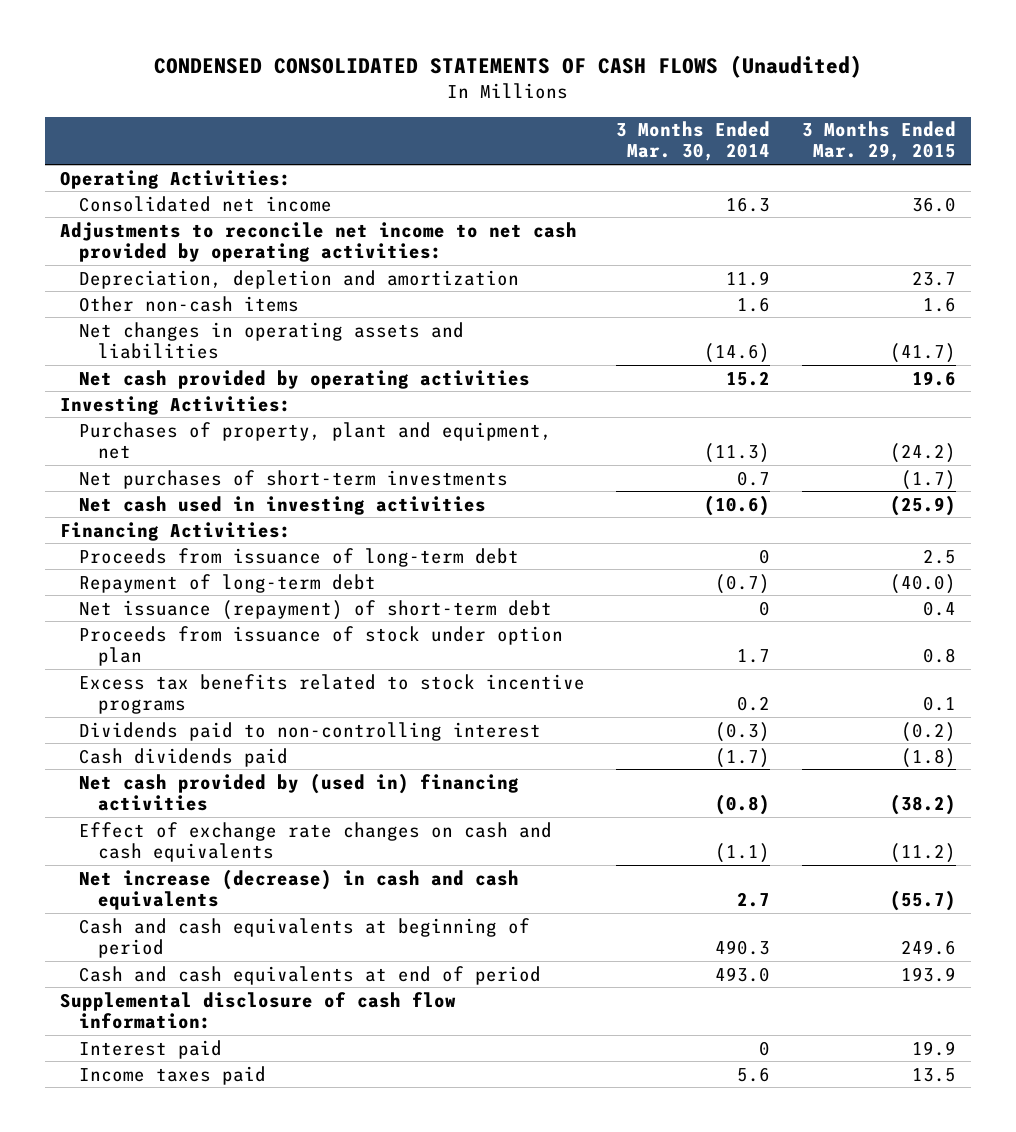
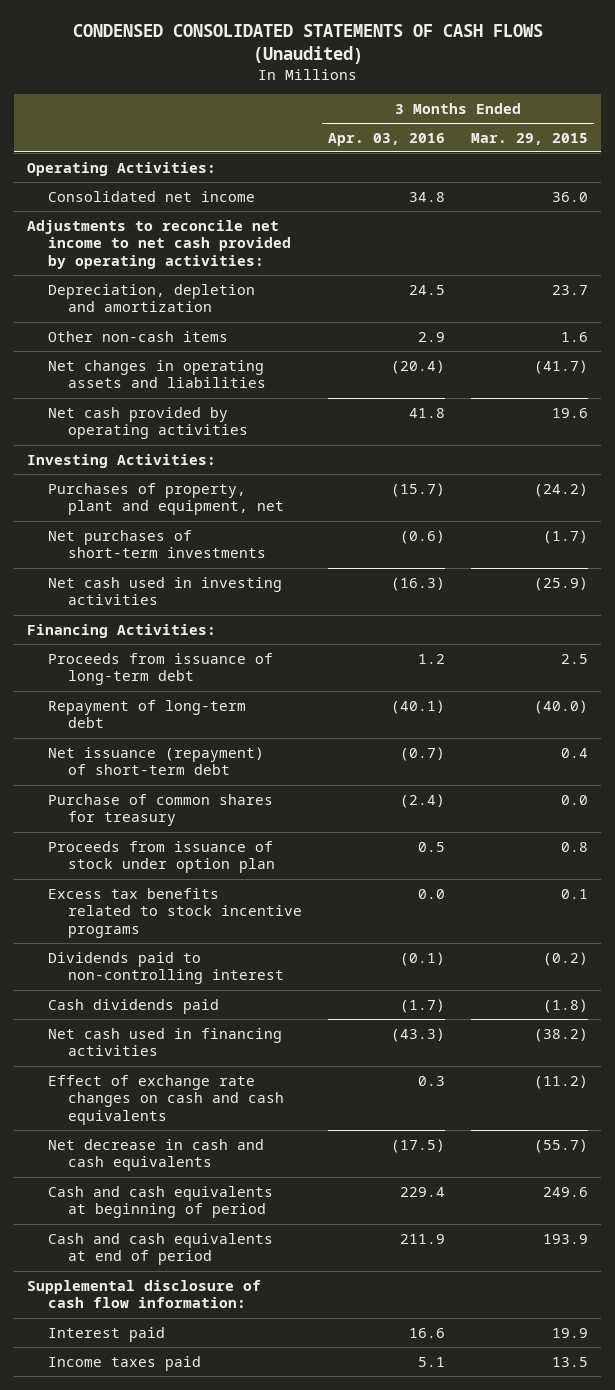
[616,121,771,162] 3 Months Ended Mar. 30, 2014 -> none
none -> [328,132,446,146] Apr. 03, 2016
none -> [47,793,273,827] Purchase of common shares for treasury
[79,772,520,811] Net cash provided by (used in) financing activities -> [47,1027,282,1057] Net cash used in financing activities
[79,868,520,910] Net increase (decrease) in cash and cash equivalents -> [47,1138,264,1172] Net decrease in cash and cash equivalents

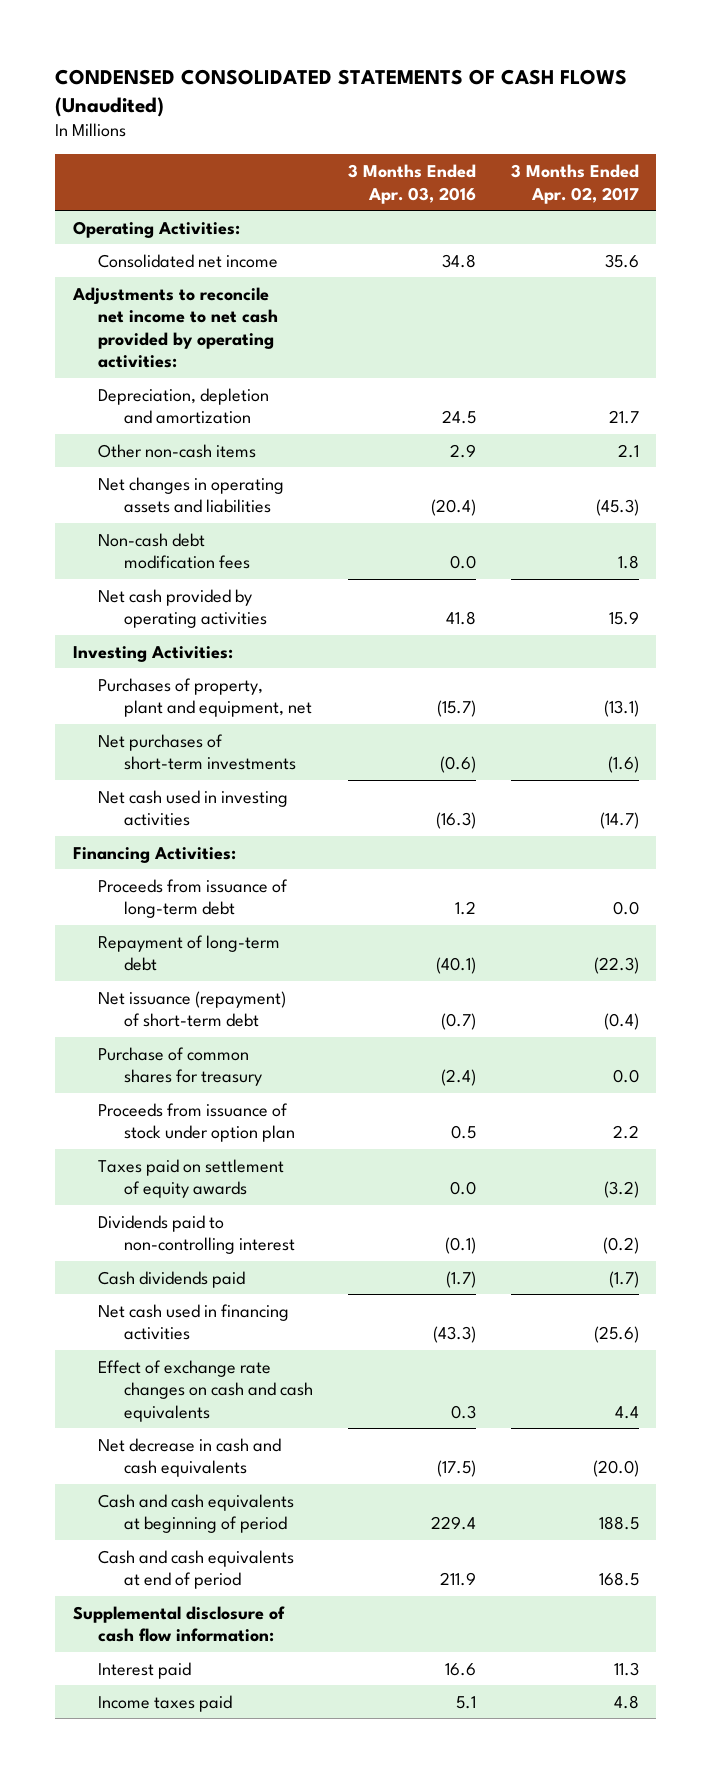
[470,132,588,145] Mar. 29, 2015 -> none
none -> [510,164,639,204] 3 Months Ended Apr. 02, 2017
none -> [98,532,250,570] Non-cash debt modification fees
[47,887,303,939] Excess tax benefits related to stock incentive programs -> none
none -> [98,1158,285,1199] Taxes paid on settlement of equity awards

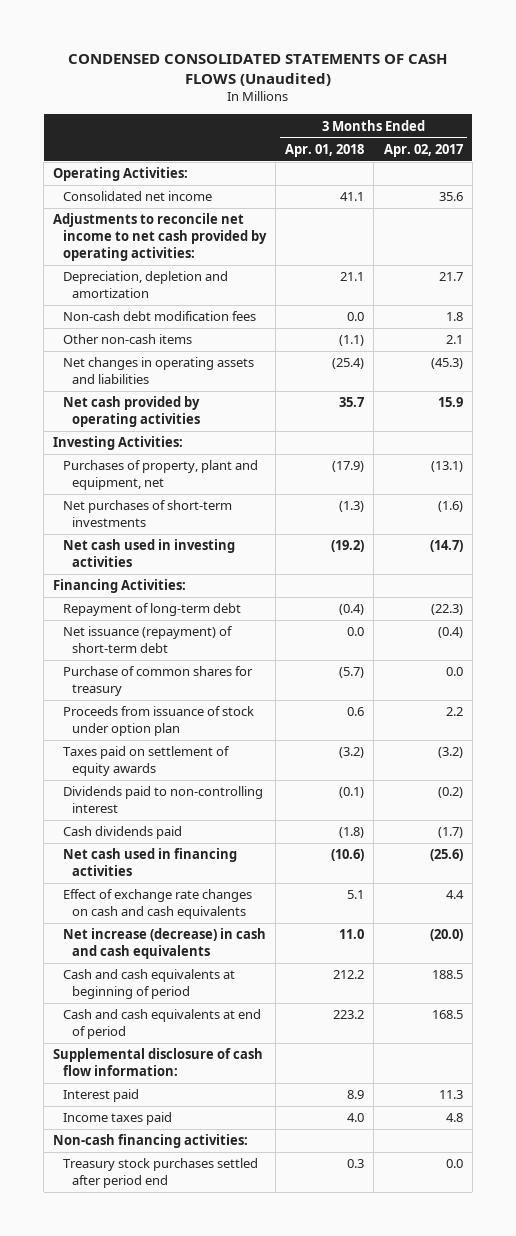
[347,164,476,204] 3 Months Ended Apr. 03, 2016 -> none
none -> [285,143,365,157] Apr. 01, 2018
[98,532,250,570] Non-cash debt modification fees -> [62,311,256,322] Non-cash debt modification fees
[98,878,289,919] Proceeds from issuance of long-term debt -> none
[98,1437,282,1478] Net decrease in cash and cash equivalents -> [62,928,266,960] Net increase (decrease) in cash and cash equivalents
none -> [53,1134,249,1149] Non-cash financing activities:
none -> [62,1158,258,1189] Treasury stock purchases settled after period end

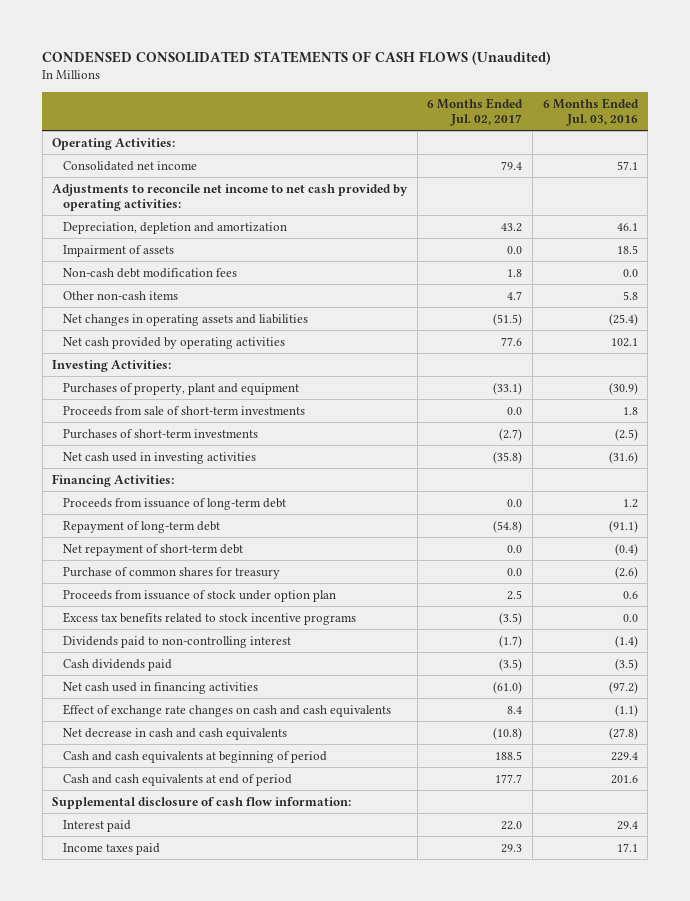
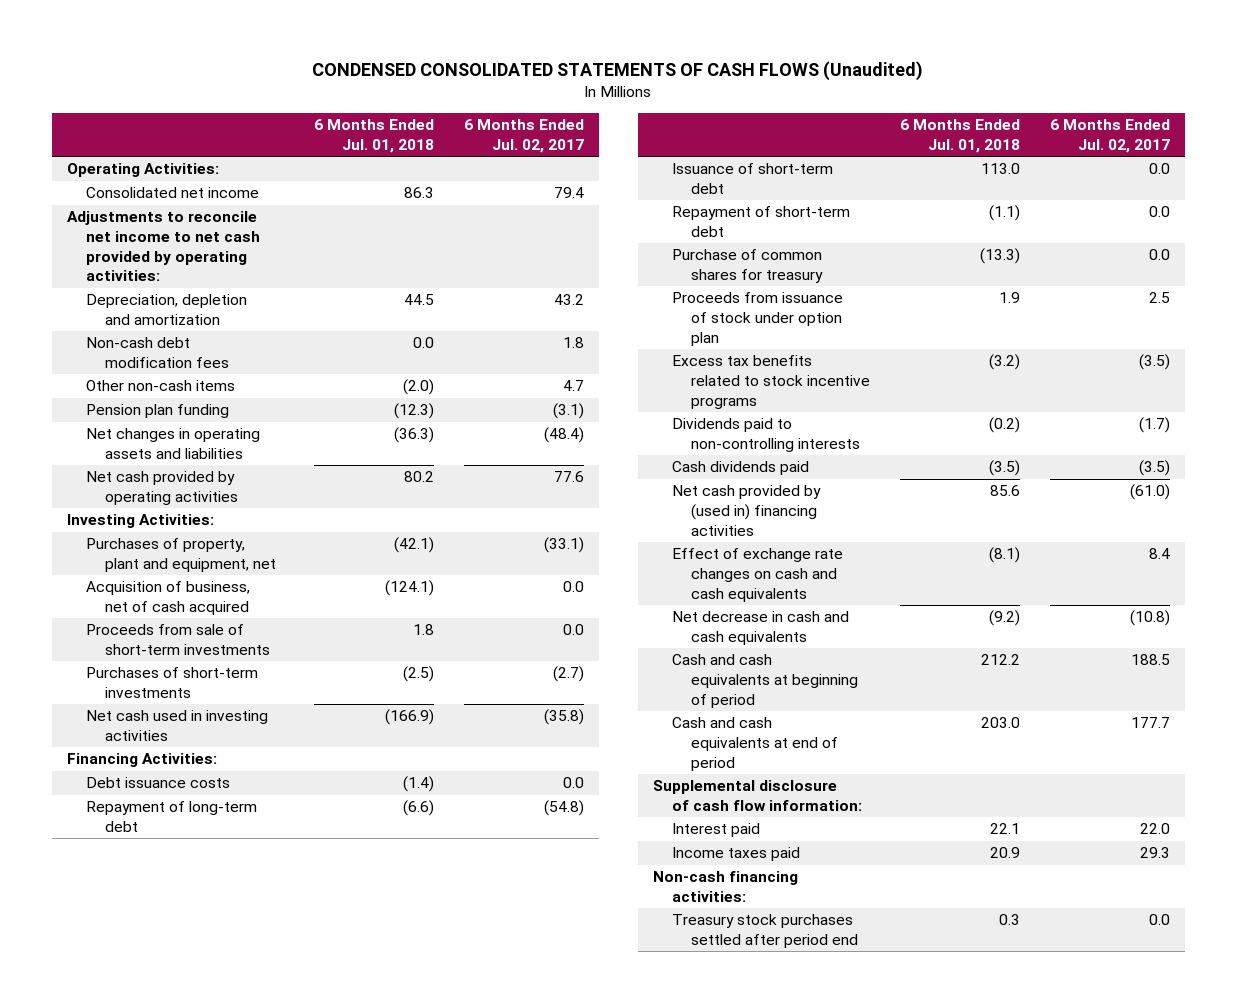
[542,97,639,126] 6 Months Ended Jul. 03, 2016 -> none
none -> [313,119,434,153] 6 Months Ended Jul. 01, 2018
[62,244,174,257] Impairment of assets -> none
none -> [85,404,229,419] Pension plan funding
[493,312,523,326] (51.5) -> [543,427,584,444] (48.4)
[62,382,299,395] Purchases of property, plant and equipment -> [85,538,276,573] Purchases of property, plant and equipment, net
none -> [85,581,250,616] Acquisition of business, net of cash acquired
[62,497,286,510] Proceeds from issuance of long-term debt -> none
none -> [85,777,230,789] Debt issuance costs
none -> [672,163,834,195] Issuance of short-term debt
[62,543,243,556] Net repayment of short-term debt -> [672,206,851,238] Repayment of short-term debt
[62,635,291,648] Dividends paid to non-controlling interest -> [672,418,861,453] Dividends paid to non-controlling interests
[62,681,258,694] Net cash used in financing activities -> [672,485,822,536] Net cash provided by (used in) financing activities
none -> [653,871,799,903] Non-cash financing activities:
none -> [672,914,859,949] Treasury stock purchases settled after period end

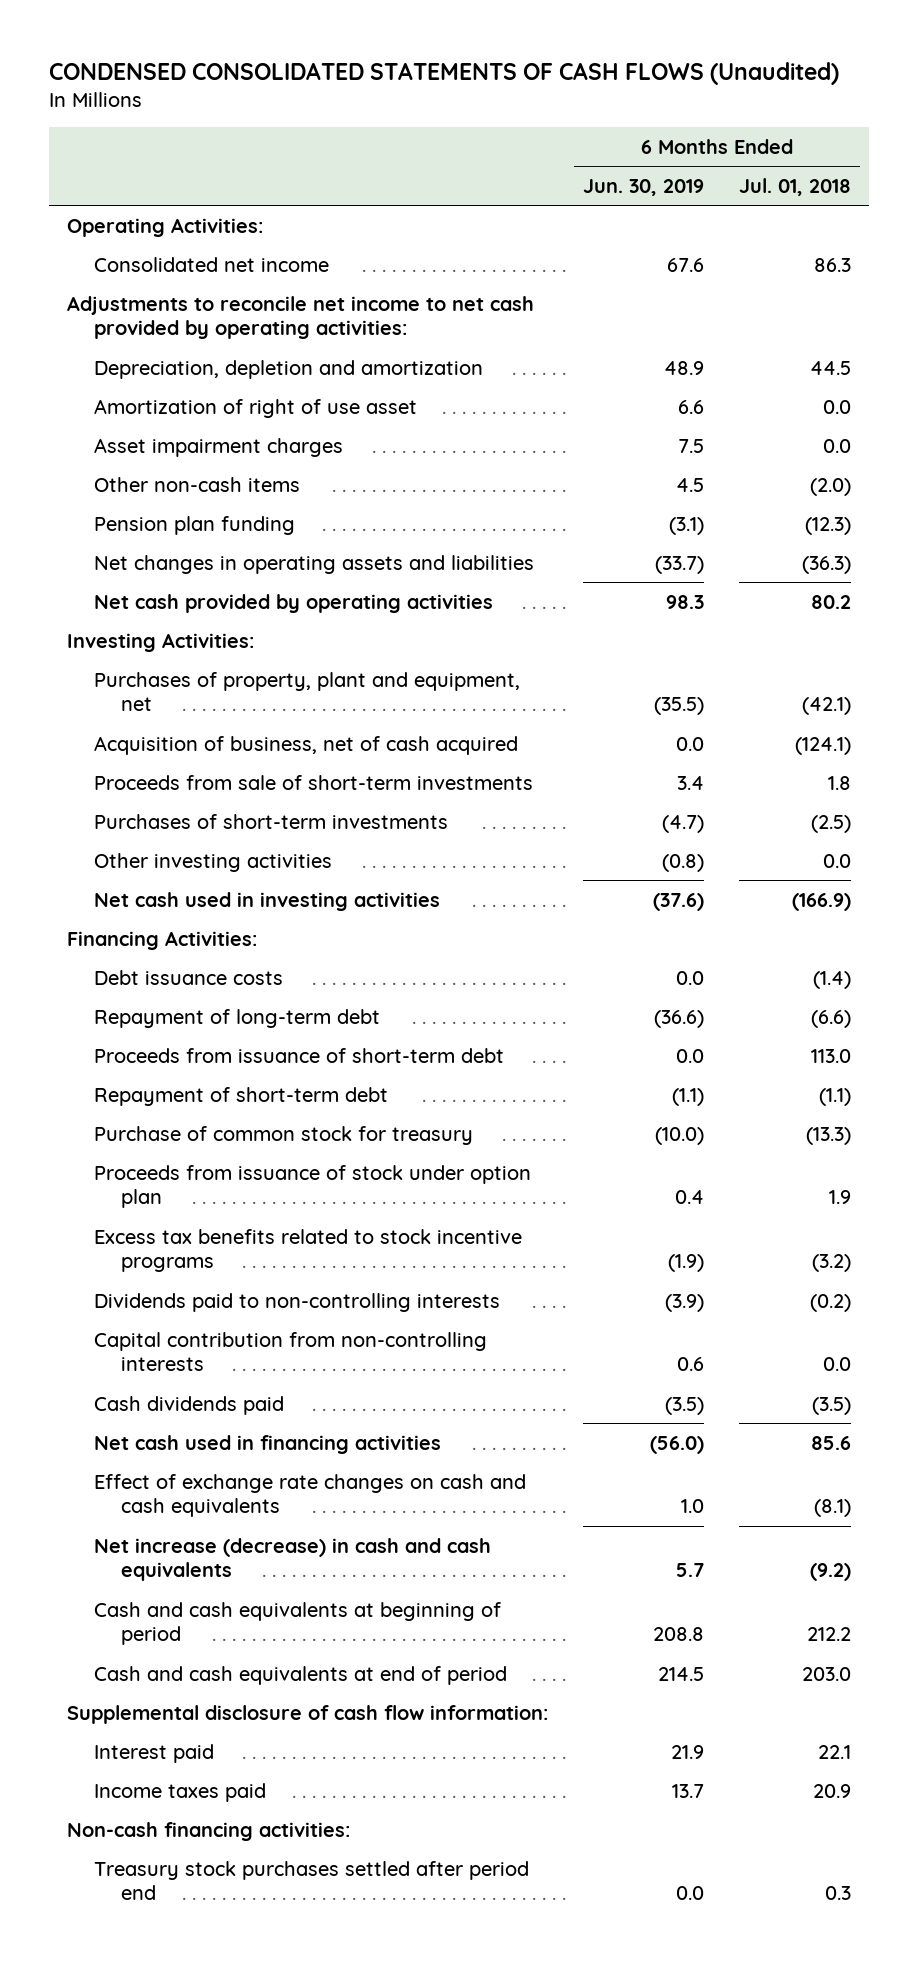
[463,119,584,153] 6 Months Ended Jul. 02, 2017 -> none
none -> [583,178,705,196] Jun. 30, 2019
[85,337,229,369] Non-cash debt modification fees -> none
none -> [94,398,418,418] Amortization of right of use asset
none -> [94,437,344,457] Asset impairment charges
none -> [94,852,333,872] Other investing activities
[672,163,834,195] Issuance of short-term debt -> [94,1047,505,1063] Proceeds from issuance of short-term debt
[672,249,824,284] Purchase of common shares for treasury -> [94,1125,474,1145] Purchase of common stock for treasury
none -> [94,1331,488,1372] Capital contribution from non-controlling interests
[672,485,822,536] Net cash provided by (used in) financing activities -> [94,1434,442,1454] Net cash used in financing activities
[672,611,850,646] Net decrease in cash and cash equivalents -> [94,1537,492,1582] Net increase (decrease) in cash and cash equivalents

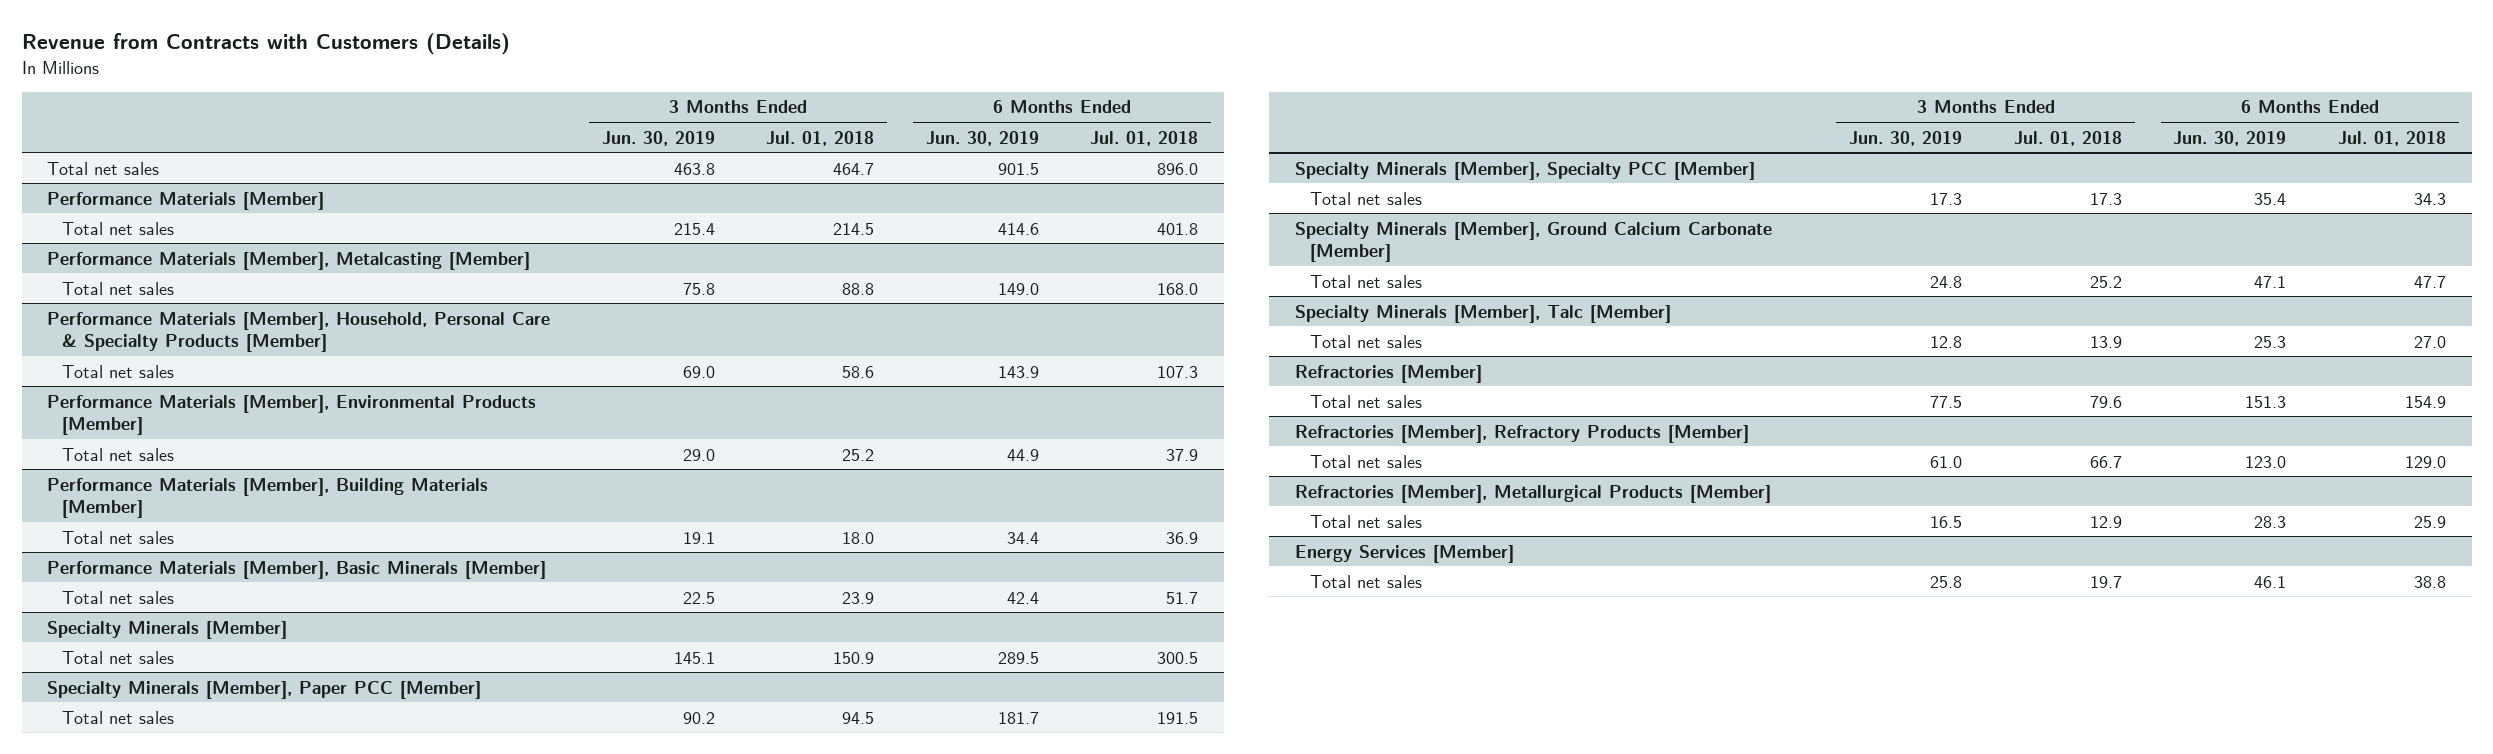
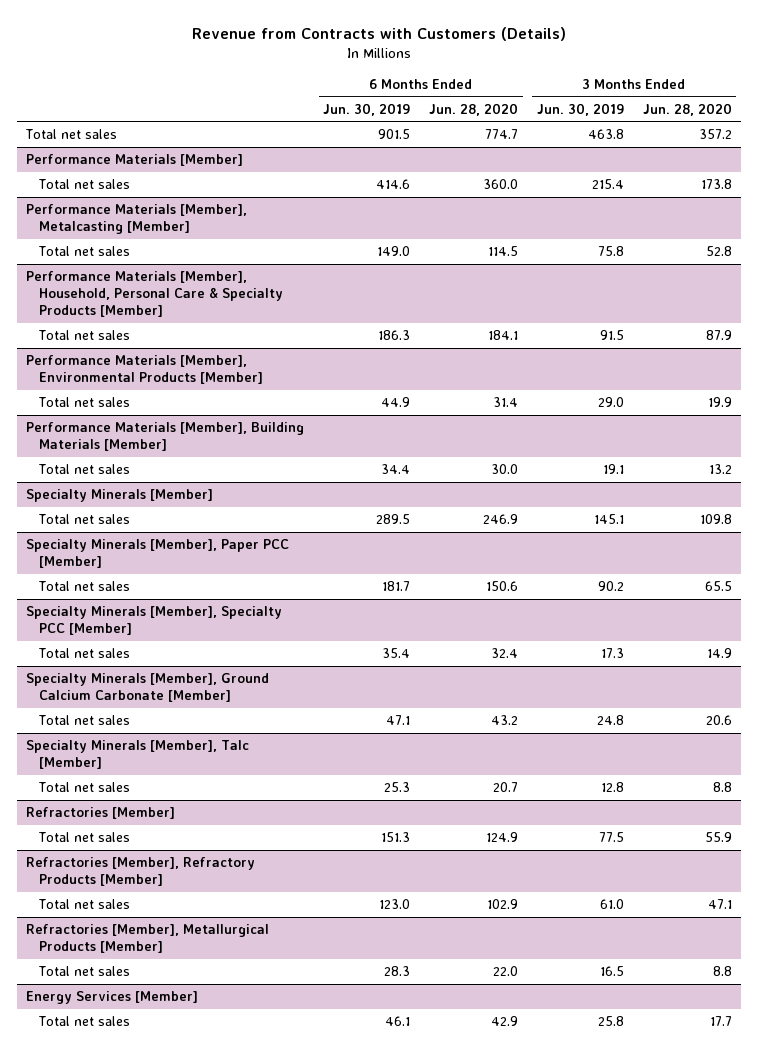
[766,130,875,146] Jul. 01, 2018 -> none
[1090,130,1199,146] Jul. 01, 2018 -> none
none -> [429,102,519,116] Jun. 28, 2020
none -> [642,102,732,116] Jun. 28, 2020
[682,365,715,378] 69.0 -> [599,330,624,341] 91.5
[997,365,1039,378] 143.9 -> [378,330,411,341] 186.3
[47,560,547,579] Performance Materials [Member], Basic Minerals [Member] -> none
[61,590,174,604] Total net sales -> none

